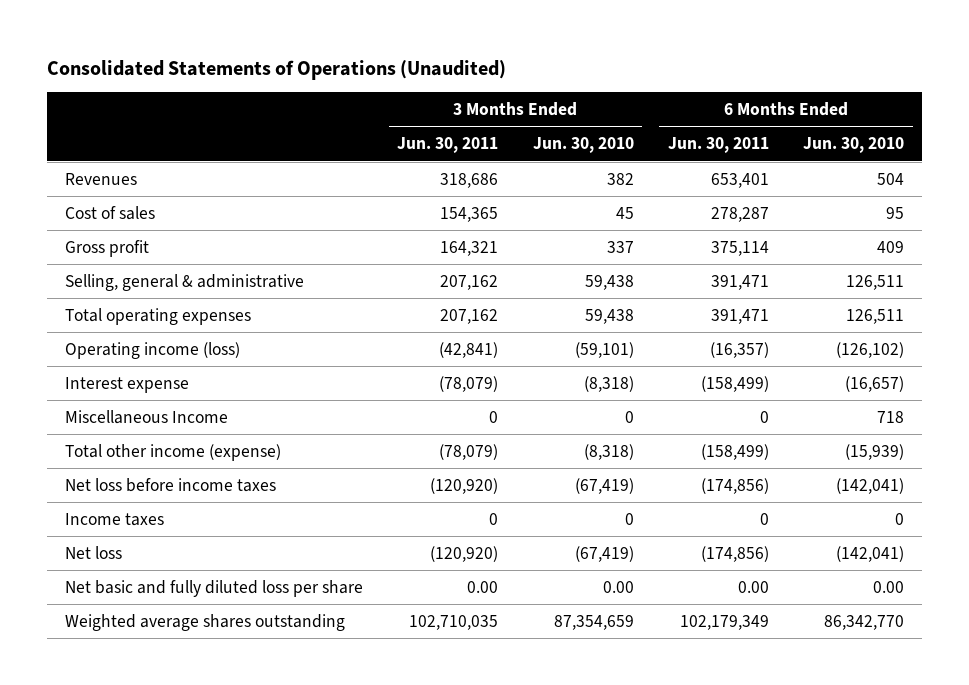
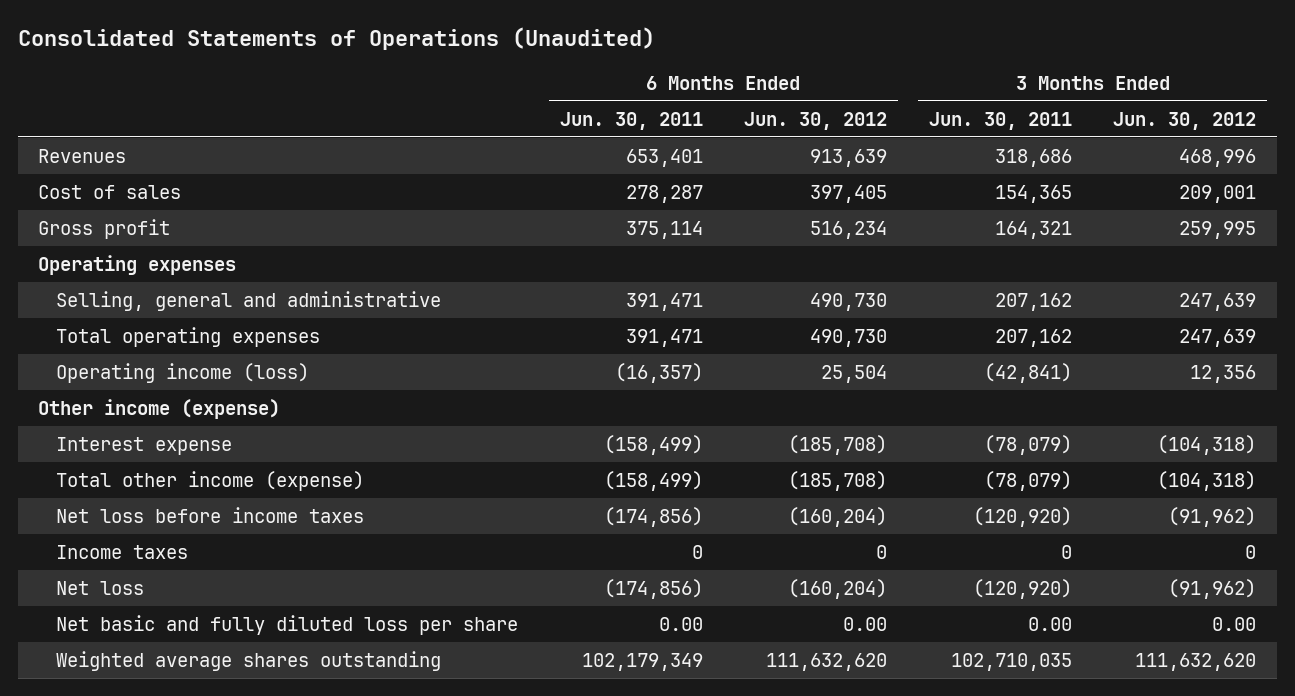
[532,137,634,154] Jun. 30, 2010 -> none
[803,137,905,154] Jun. 30, 2010 -> none
none -> [744,111,888,130] Jun. 30, 2012
none -> [1113,111,1257,130] Jun. 30, 2012
none -> [38,254,237,275] Operating expenses
[64,273,304,291] Selling, general & administrative -> [56,290,442,311] Selling, general and administrative
none -> [38,398,281,419] Other income (expense)
[64,409,228,424] Miscellaneous Income -> none

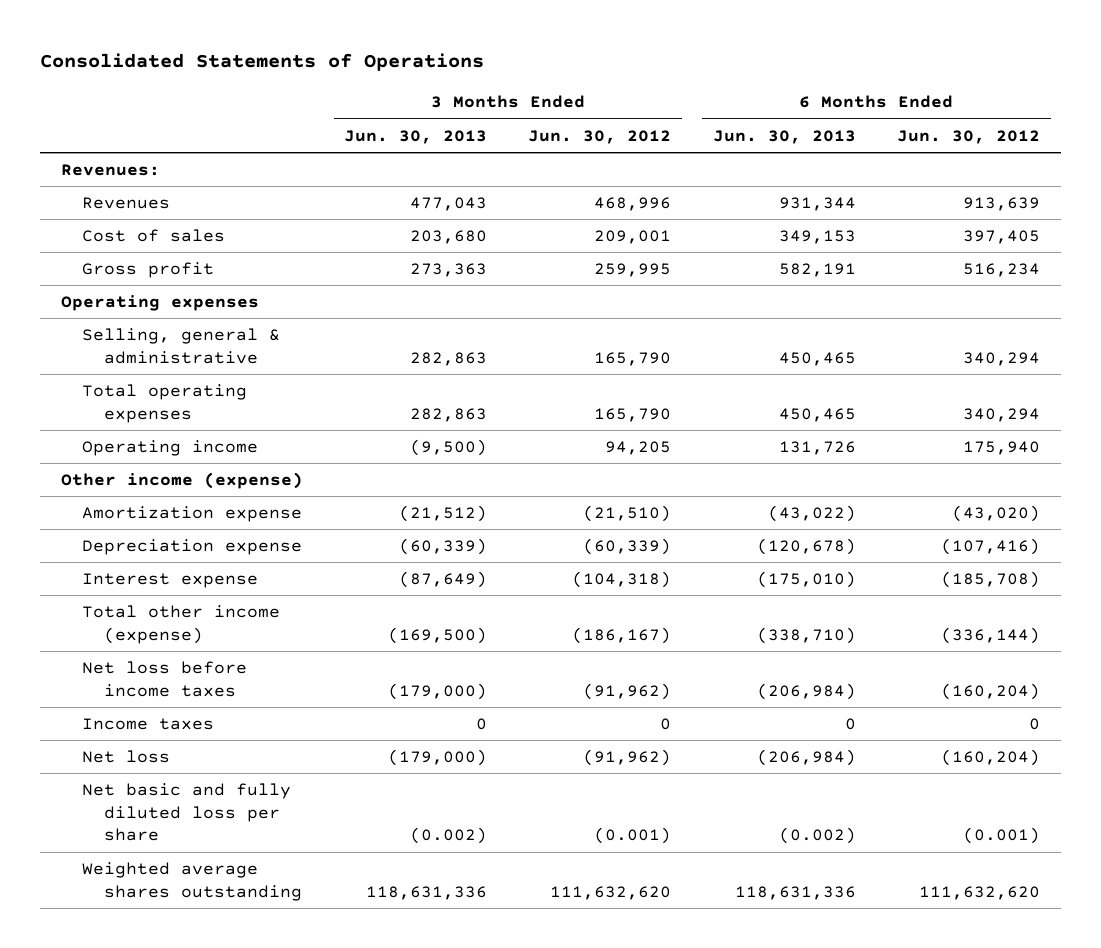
[17,27,655,51] Consolidated Statements of Operations (Unaudited) -> [39,53,484,72] Consolidated Statements of Operations
[559,111,703,130] Jun. 30, 2011 -> none
[928,111,1072,130] Jun. 30, 2011 -> none
none -> [343,129,487,144] Jun. 30, 2013
none -> [712,129,856,144] Jun. 30, 2013
none -> [60,163,160,176] Revenues:
[56,290,442,311] Selling, general and administrative -> [82,327,281,364] Selling, general & administrative
[810,292,888,311] 490,730 -> [963,351,1041,366] 340,294
[1179,292,1257,311] 247,639 -> [594,351,672,366] 165,790
[810,328,888,347] 490,730 -> [963,407,1041,422] 340,294
[1179,328,1257,347] 247,639 -> [594,407,672,422] 165,790
[56,362,310,383] Operating income (loss) -> [82,439,259,456] Operating income
[821,364,888,383] 25,504 -> [963,440,1041,455] 175,940
[1190,364,1257,383] 12,356 -> [605,440,672,455] 94,205
none -> [82,505,303,522] Amortization expense
none -> [82,538,303,555] Depreciation expense
[788,470,888,491] (185,708) -> [941,626,1041,644] (336,144)
[1157,470,1257,491] (104,318) -> [572,626,672,644] (186,167)
[843,616,888,631] 0.00 -> [963,827,1041,845] (0.001)
[1212,616,1257,631] 0.00 -> [594,827,672,845] (0.001)

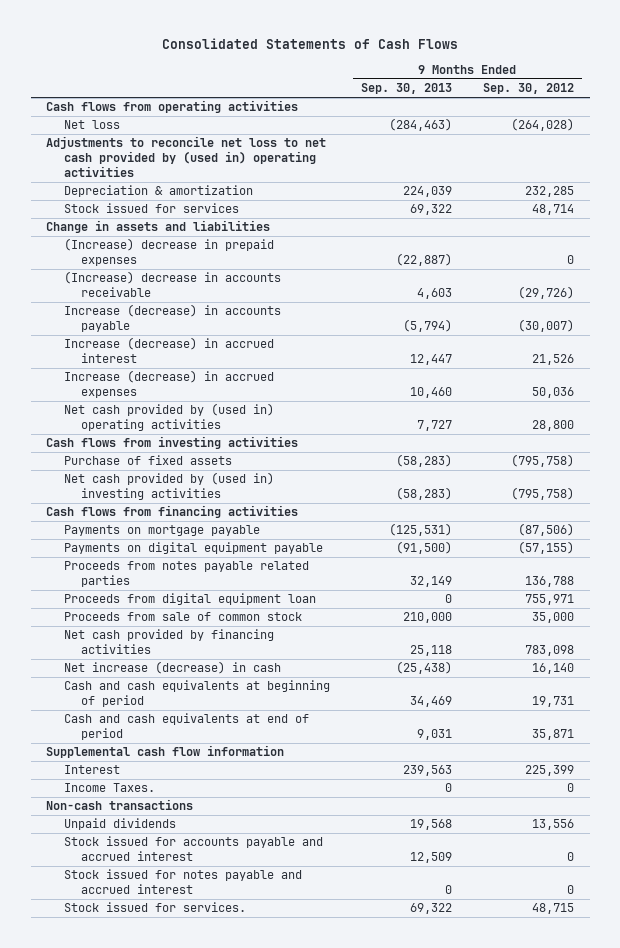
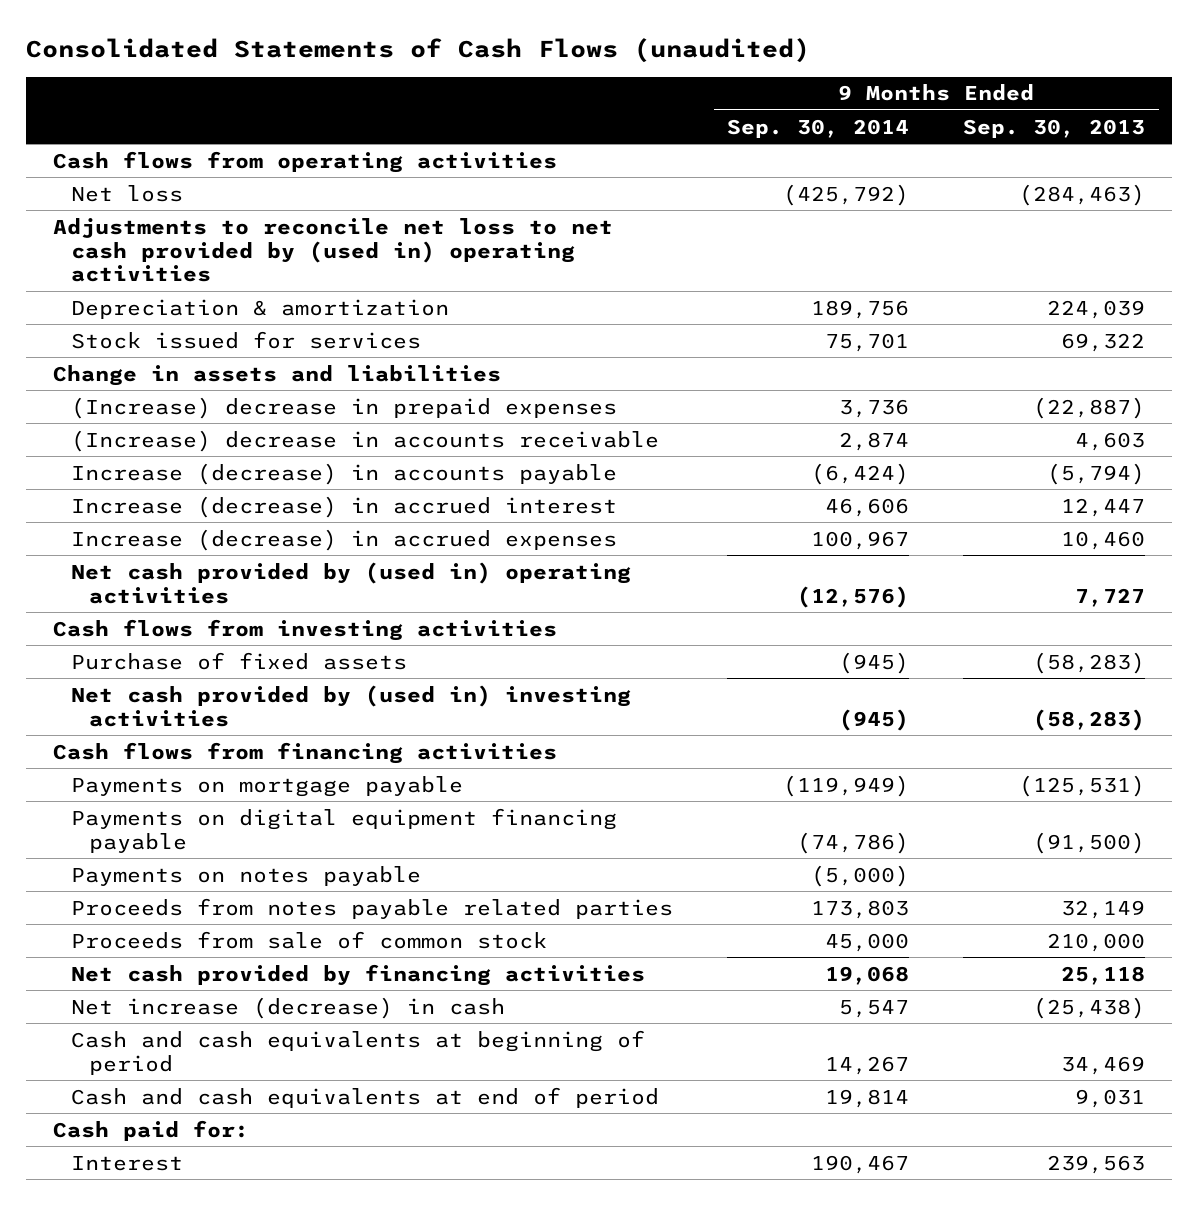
[162,37,459,49] Consolidated Statements of Cash Flows -> [25,37,810,63] Consolidated Statements of Cash Flows (unaudited)
[483,83,575,95] Sep. 30, 2012 -> none
none -> [727,118,910,138] Sep. 30, 2014
[63,542,323,555] Payments on digital equipment payable -> [70,807,617,853] Payments on digital equipment financing payable
none -> [70,865,421,886] Payments on notes payable
[63,593,316,606] Proceeds from digital equipment loan -> none
[46,745,285,759] Supplemental cash flow information -> none
none -> [52,1119,249,1141] Cash paid for:
[63,783,155,793] Income Taxes. -> none
[46,799,194,811] Non-cash transactions -> none
[63,818,176,831] Unpaid dividends -> none
[63,836,323,862] Stock issued for accounts payable and accrued interest -> none
[63,869,302,895] Stock issued for notes payable and accrued interest -> none
[63,902,246,913] Stock issued for services. -> none

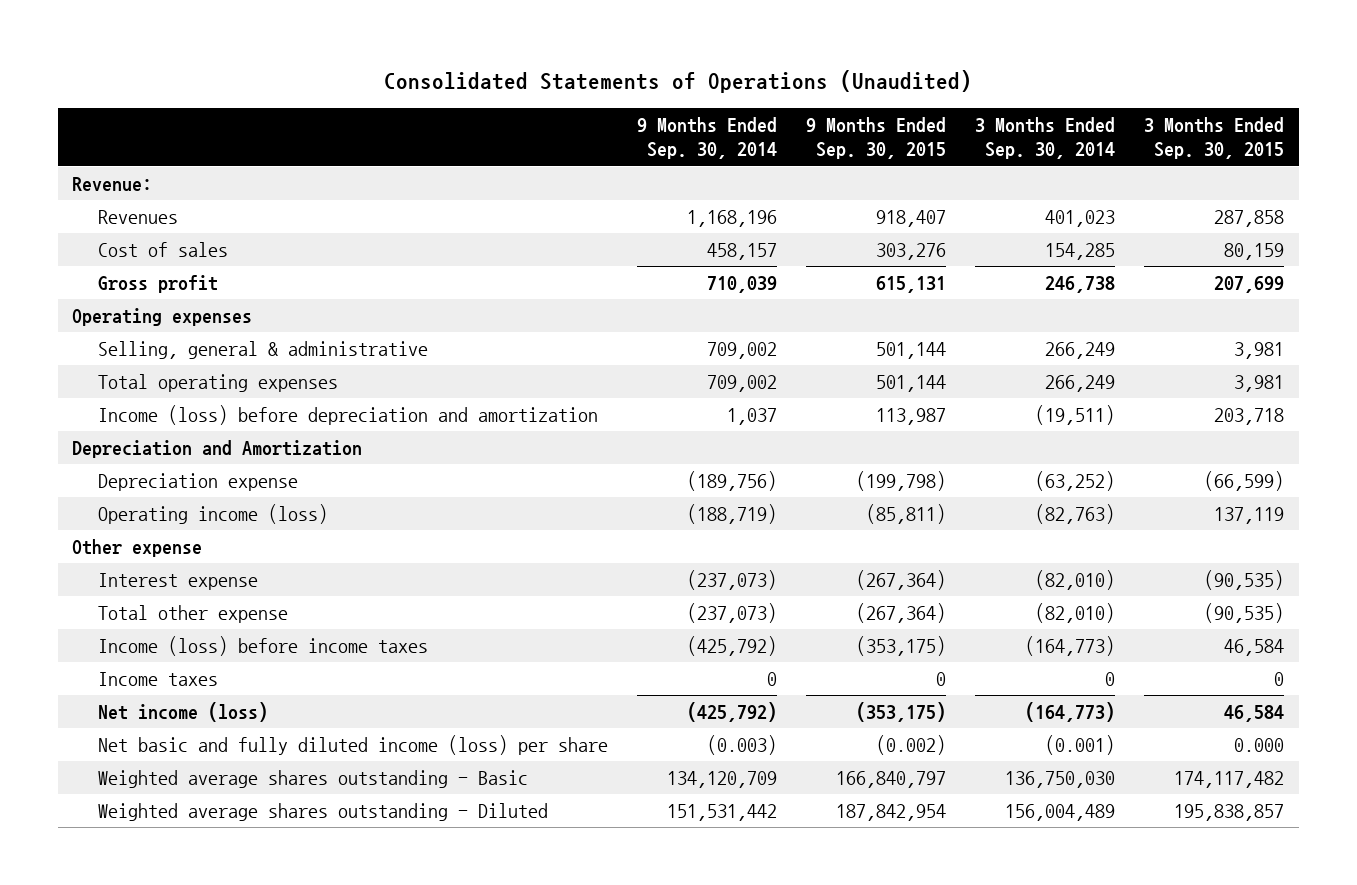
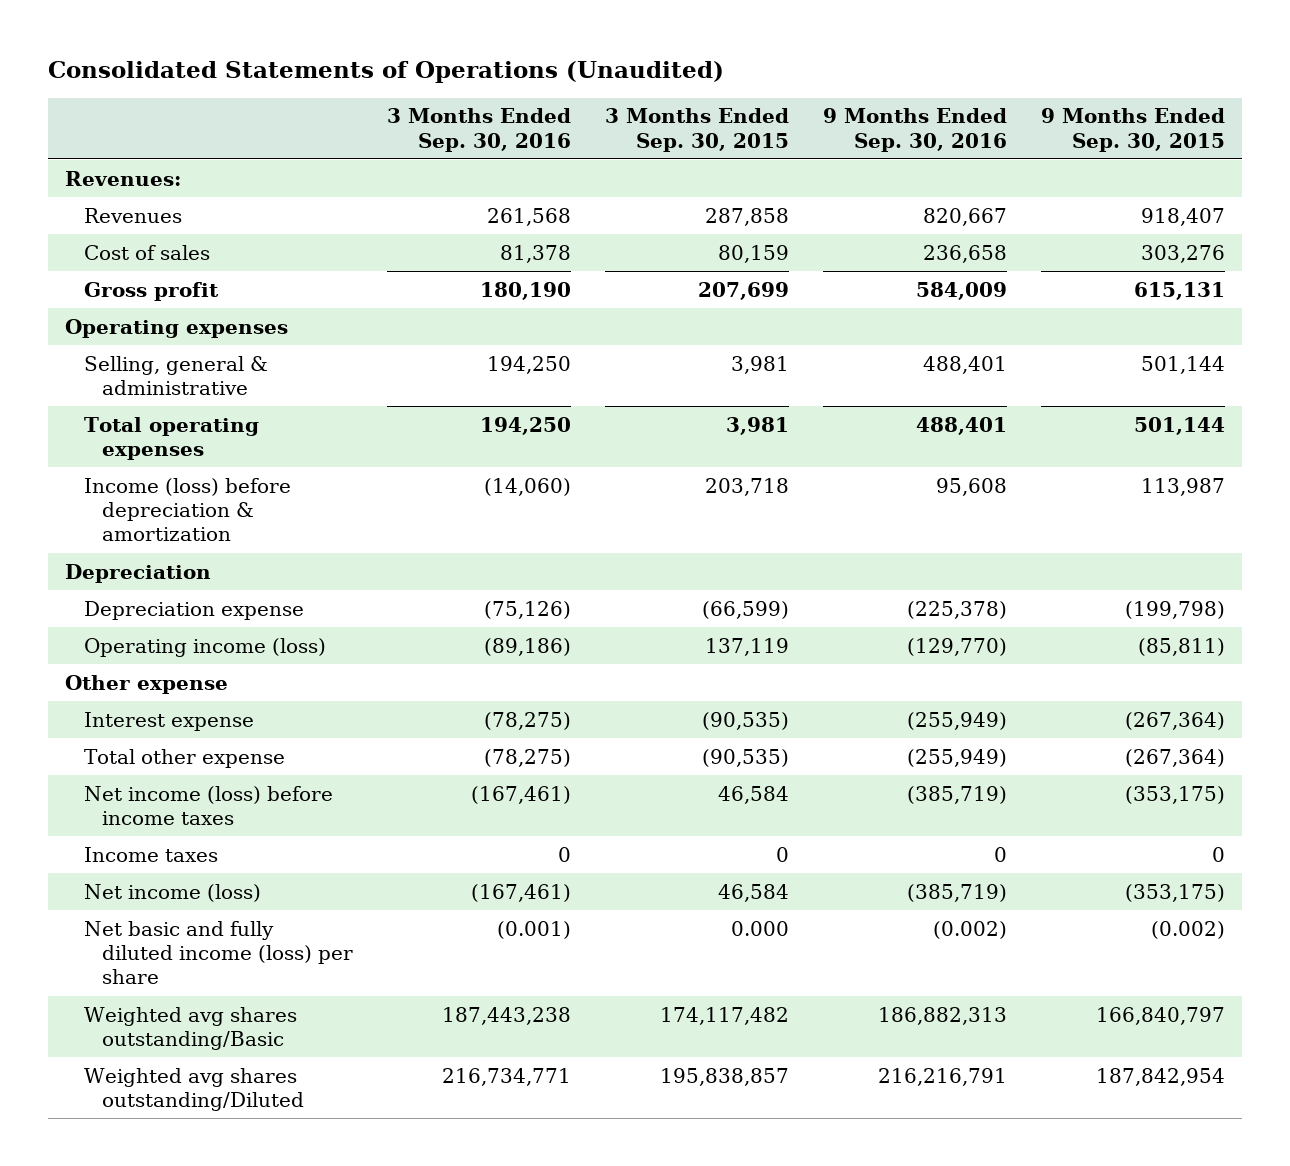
[636,117,777,160] 9 Months Ended Sep. 30, 2014 -> none
[975,117,1116,160] 3 Months Ended Sep. 30, 2014 -> none
none -> [387,108,572,152] 3 Months Ended Sep. 30, 2016
none -> [822,108,1007,152] 9 Months Ended Sep. 30, 2016
[72,176,153,191] Revenue: -> [64,170,181,186] Revenues:
[72,439,363,458] Depreciation and Amortization -> none
[97,404,598,425] Income (loss) before depreciation and amortization -> [83,477,291,542] Income (loss) before depreciation & amortization
none -> [64,563,211,583] Depreciation
[97,635,428,656] Income (loss) before income taxes -> [83,785,333,825] Net income (loss) before income taxes
[97,769,528,788] Weighted average shares outstanding - Basic -> [83,1006,297,1050] Weighted avg shares outstanding/Basic
[97,802,548,821] Weighted average shares outstanding - Diluted -> [83,1067,305,1111] Weighted avg shares outstanding/Diluted

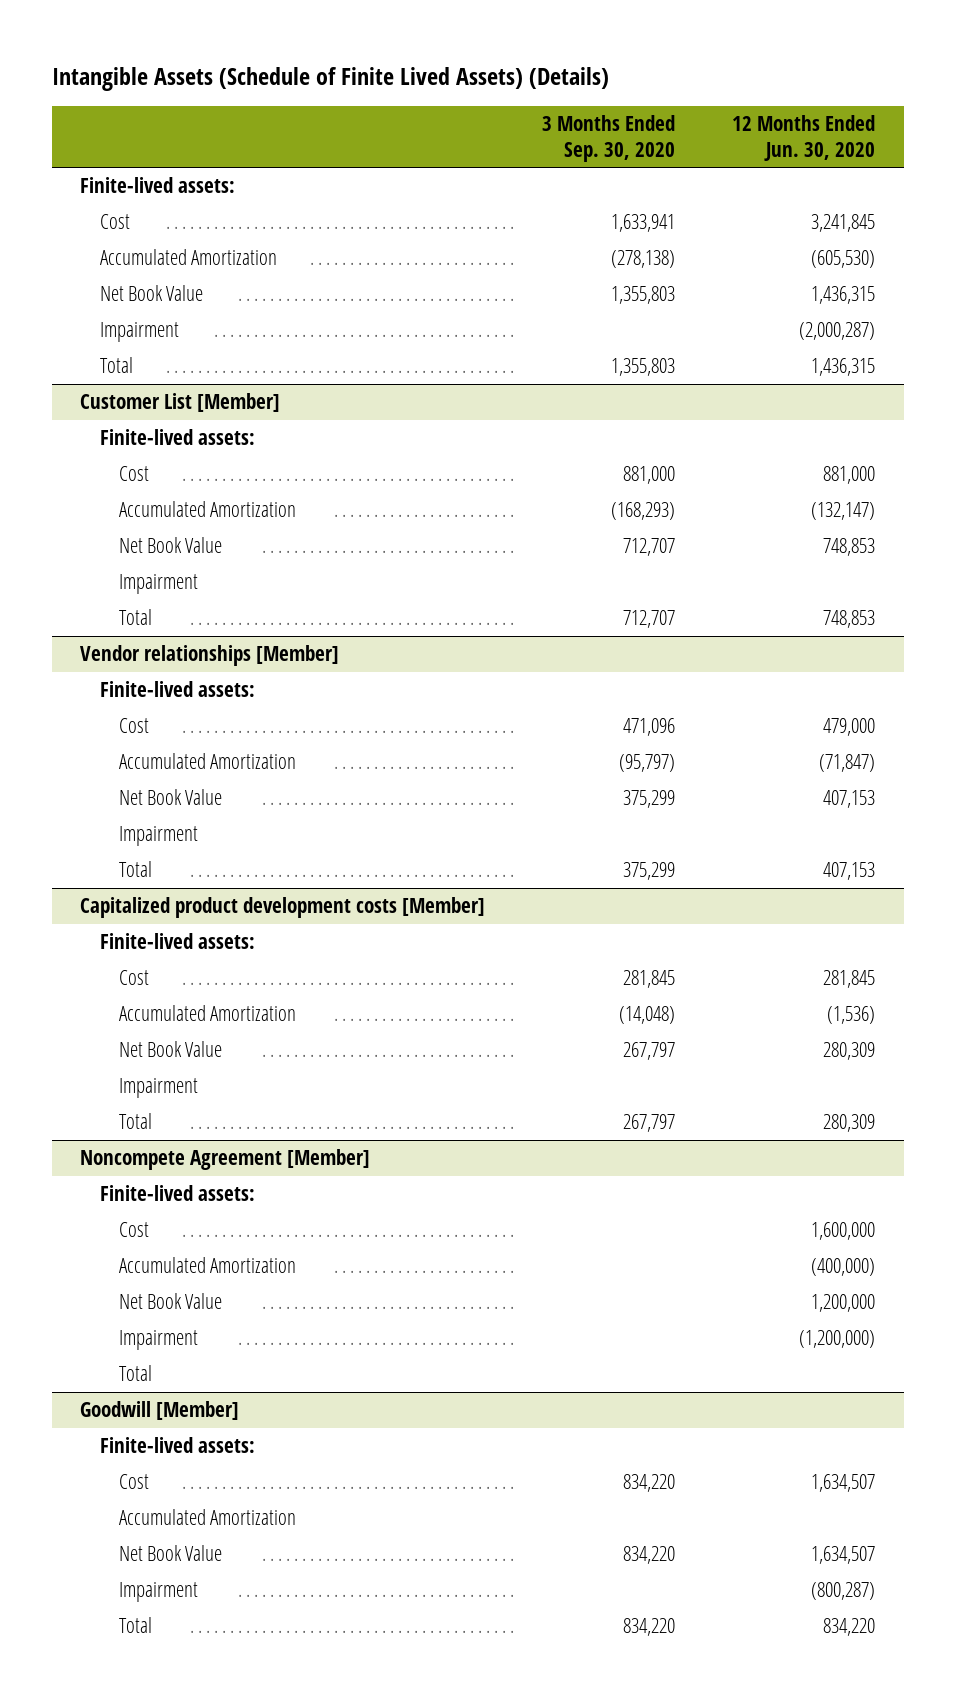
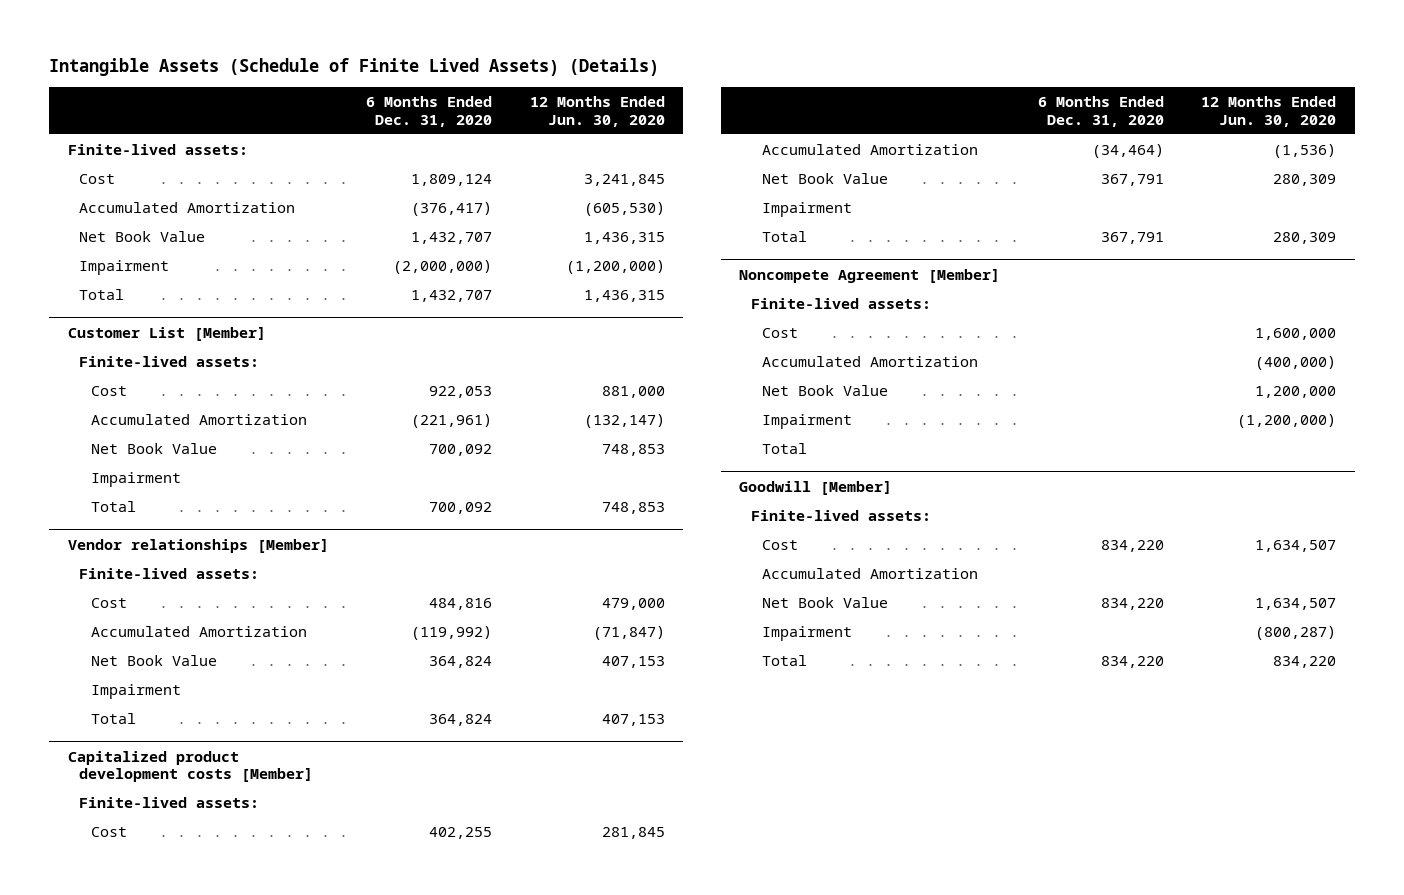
[542,114,676,162] 3 Months Ended Sep. 30, 2020 -> none
none -> [366,96,493,127] 6 Months Ended Dec. 31, 2020
[799,322,876,341] (2,000,287) -> [565,259,665,274] (1,200,000)

